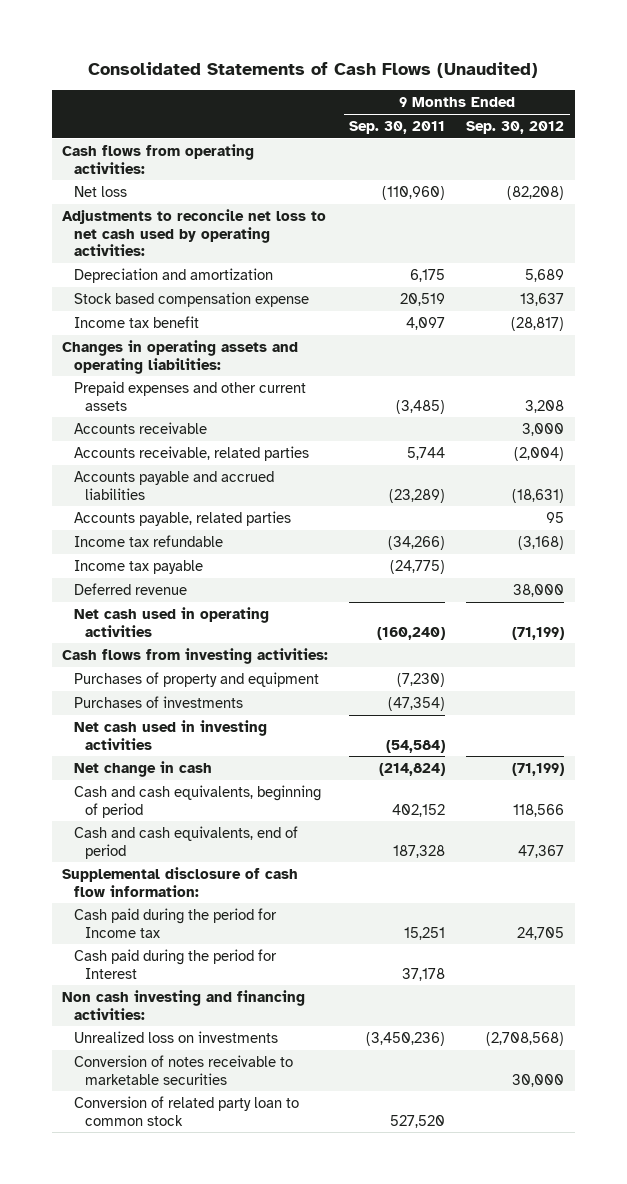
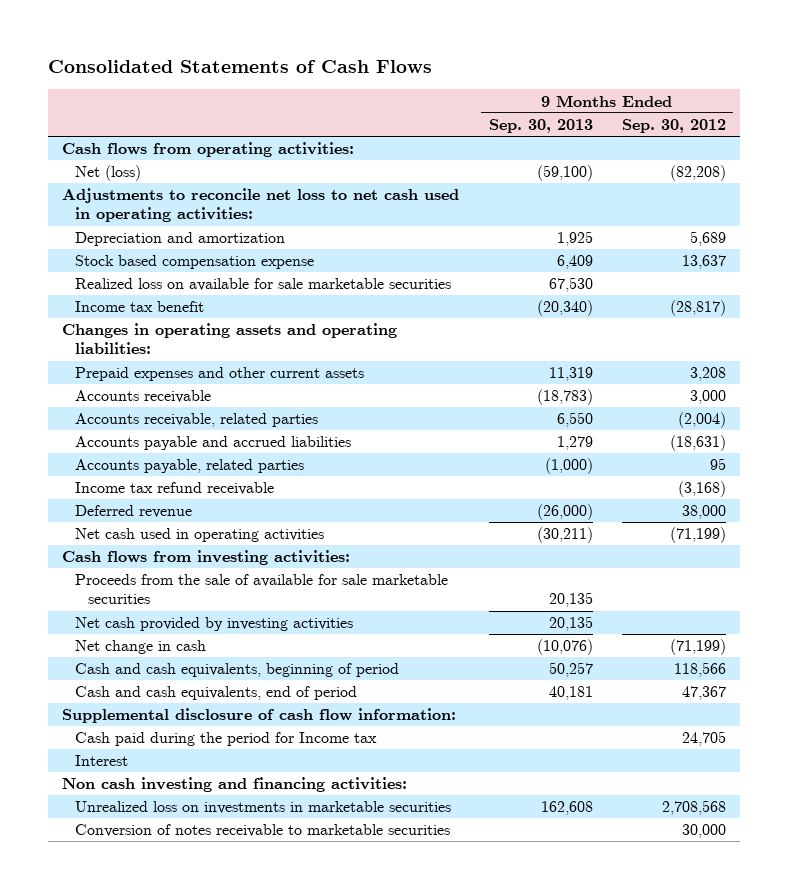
[88,62,539,79] Consolidated Statements of Cash Flows (Unaudited) -> [47,60,432,74] Consolidated Statements of Cash Flows
[349,121,446,135] Sep. 30, 2011 -> none
none -> [488,119,593,134] Sep. 30, 2013
[73,186,127,198] Net loss -> [75,165,142,182] Net (loss)
[62,209,327,257] Adjustments to reconcile net loss to net cash used by operating activities: -> [62,188,460,223] Adjustments to reconcile net loss to net cash used in operating activities:
none -> [75,278,452,292] Realized loss on available for sale marketable securities
[73,560,203,575] Income tax payable -> none
[73,535,223,548] Income tax refundable -> [75,482,275,496] Income tax refund receivable
[73,672,319,688] Purchases of property and equipment -> none
[73,696,243,709] Purchases of investments -> none
none -> [75,574,449,605] Proceeds from the sale of available for sale marketable securities
[73,720,267,750] Net cash used in investing activities -> [75,617,354,632] Net cash provided by investing activities
[73,949,277,979] Cash paid during the period for Interest -> [75,755,129,767] Interest
[73,1031,278,1044] Unrealized loss on investments -> [75,801,452,815] Unrealized loss on investments in marketable securities
[486,1032,565,1047] (2,708,568) -> [661,800,726,816] 2,708,568
[73,1096,299,1126] Conversion of related party loan to common stock -> none

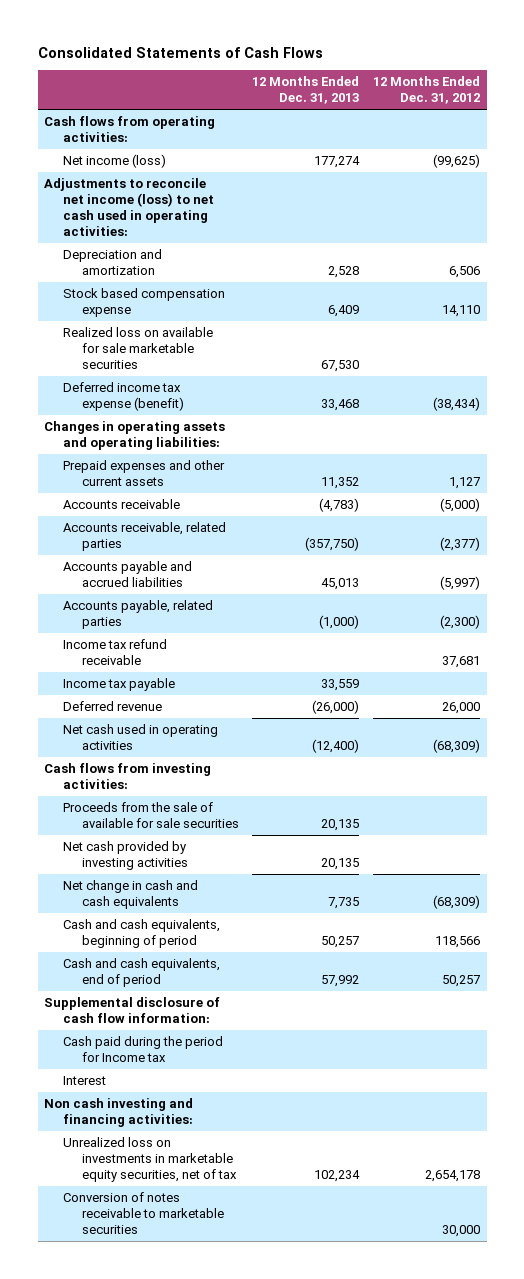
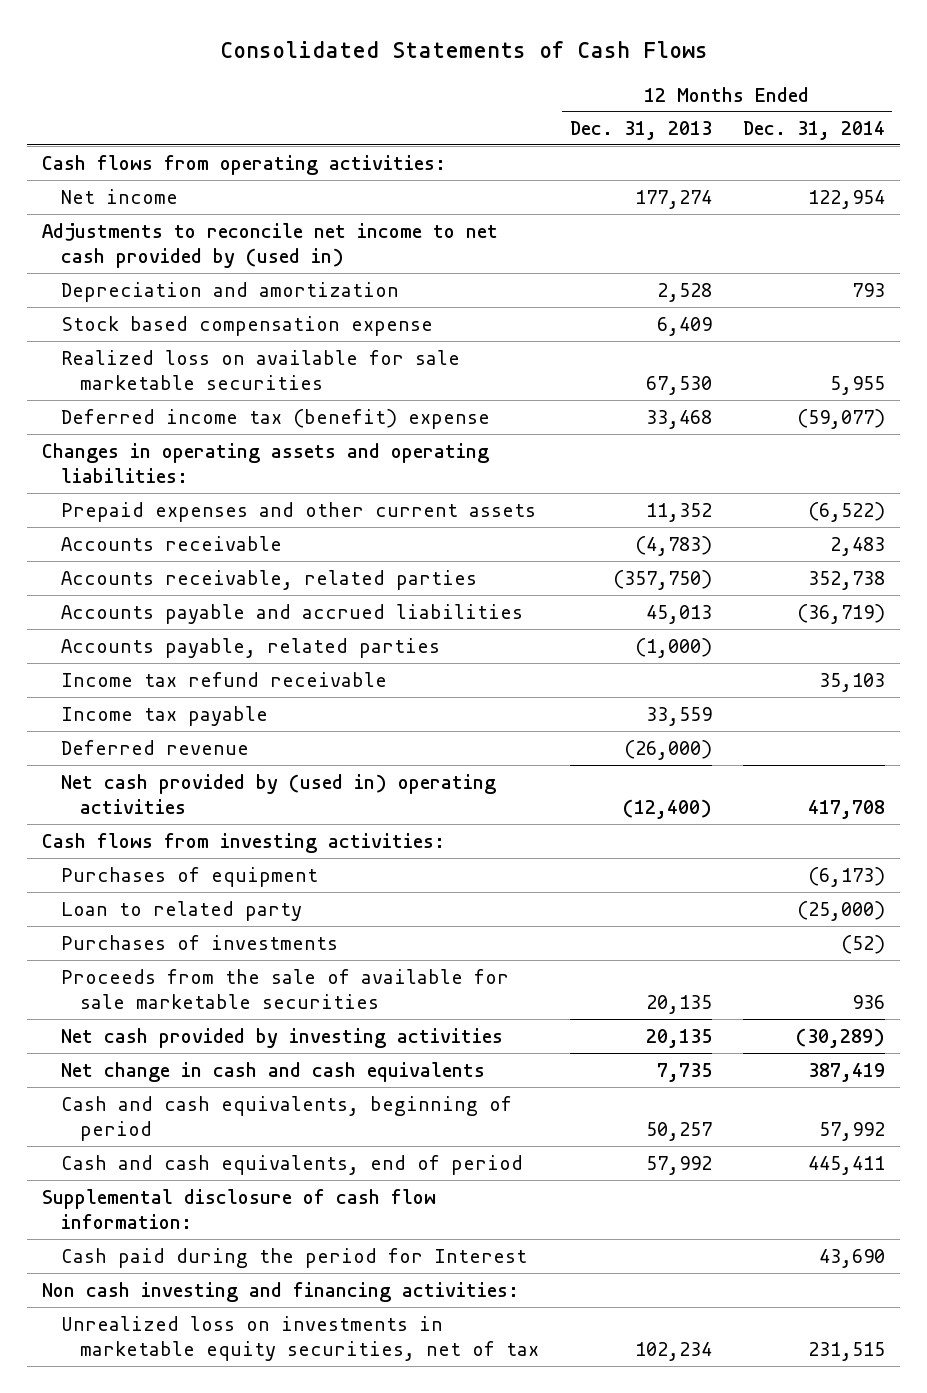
[372,76,480,105] 12 Months Ended Dec. 31, 2012 -> none
none -> [742,121,885,141] Dec. 31, 2014
[63,153,167,168] Net income (loss) -> [61,188,179,204] Net income
[44,177,215,236] Adjustments to reconcile net income (loss) to net cash used in operating activities: -> [42,222,499,269] Adjustments to reconcile net income to net cash provided by (used in)
[63,381,184,411] Deferred income tax expense (benefit) -> [61,408,491,429] Deferred income tax (benefit) expense
[63,723,219,750] Net cash used in operating activities -> [61,773,497,815] Net cash provided by (used in) operating activities
none -> [61,866,319,887] Purchases of equipment
none -> [61,900,303,921] Loan to related party
none -> [61,934,339,950] Purchases of investments
[63,801,239,828] Proceeds from the sale of available for sale securities -> [61,968,510,1010] Proceeds from the sale of available for sale marketable securities
[63,1035,224,1062] Cash paid during the period for Income tax -> none
[63,1075,107,1085] Interest -> [61,1247,528,1268] Cash paid during the period for Interest
[63,1191,224,1234] Conversion of notes receivable to marketable securities -> none

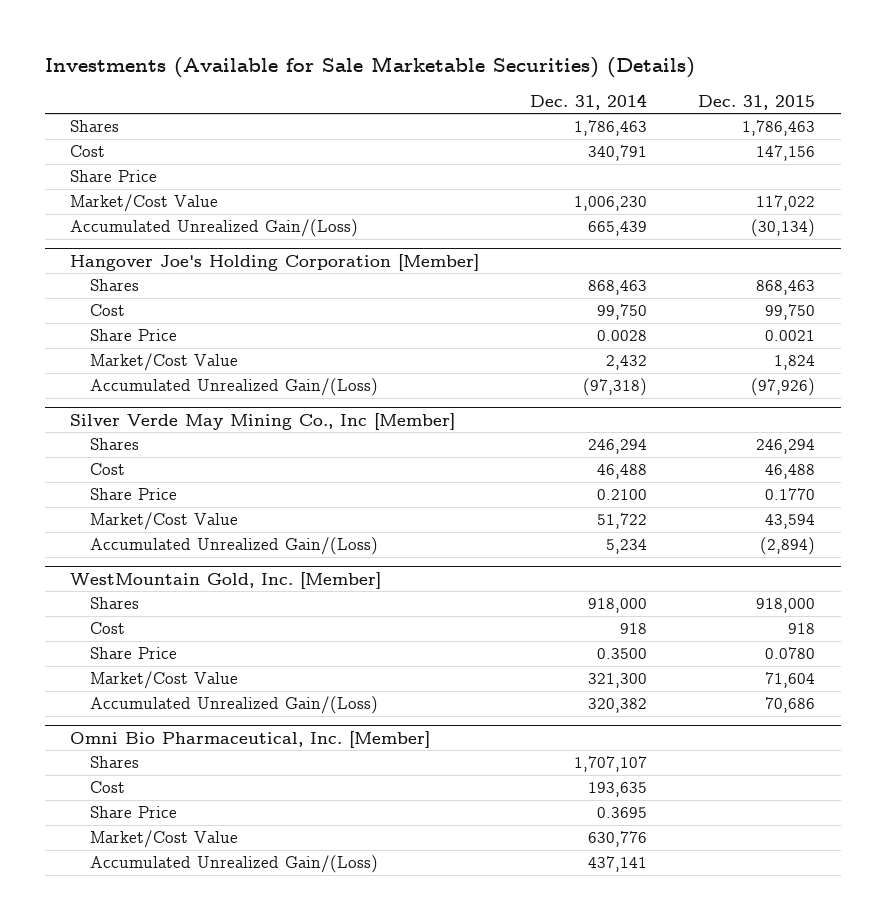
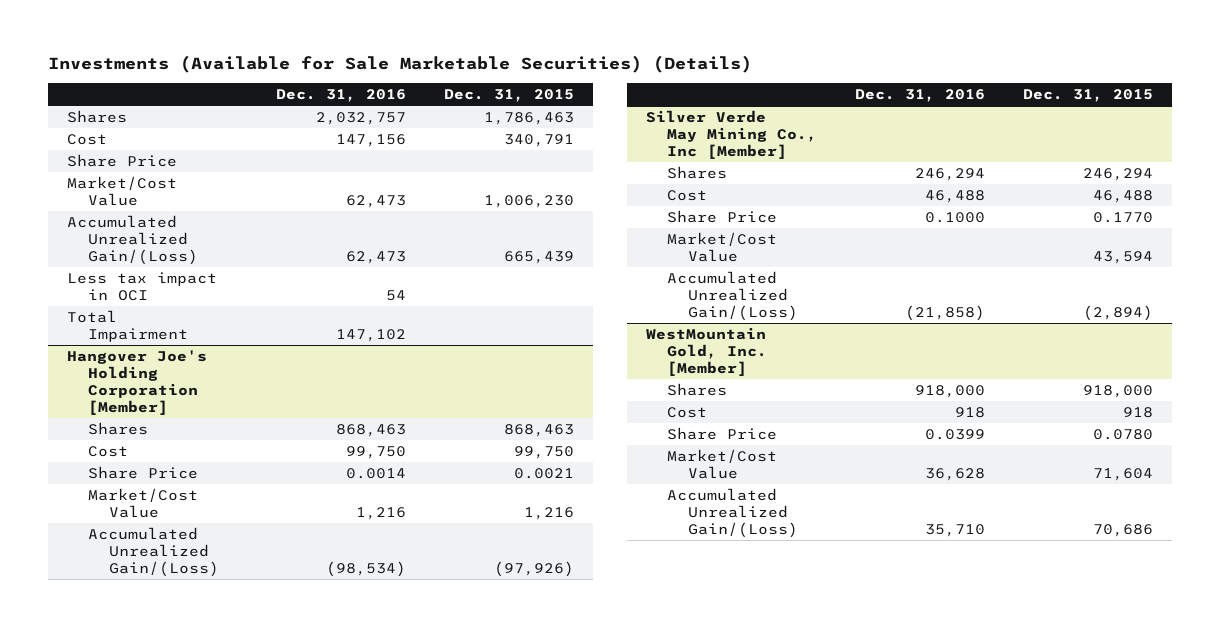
[530,93,648,110] Dec. 31, 2014 -> none
none -> [275,88,406,102] Dec. 31, 2016
[756,145,816,162] 147,156 -> [503,133,574,147] 340,791
[756,195,816,212] 117,022 -> [483,194,574,208] 1,006,230
[751,219,816,238] (30,134) -> [503,250,574,264] 665,439
none -> [66,271,217,301] Less tax impact in OCI
none -> [66,309,188,342] Total Impairment
[774,355,816,371] 1,824 -> [523,506,574,520] 1,216
[70,731,431,749] Omni Bio Pharmaceutical, Inc. [Member] -> none
[89,756,139,769] Shares -> none
[89,781,125,794] Cost -> none
[89,806,177,819] Share Price -> none
[89,830,238,849] Market/Cost Value -> none
[89,855,378,874] Accumulated Unrealized Gain/(Loss) -> none

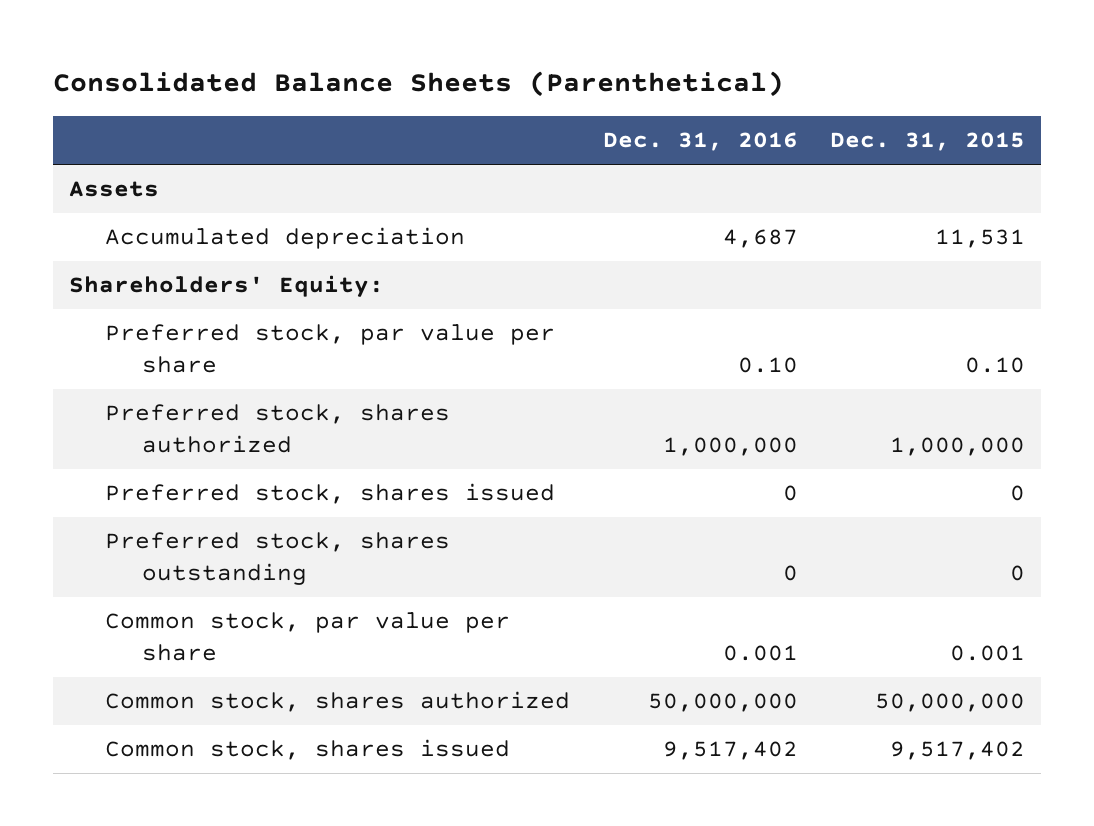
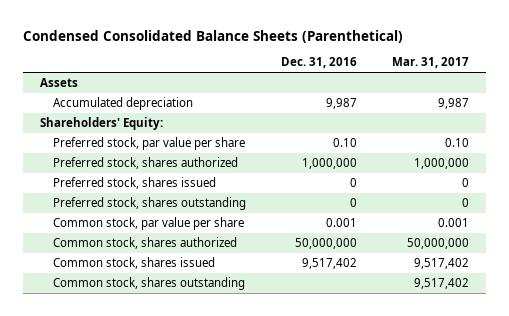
[52,71,784,98] Consolidated Balance Sheets (Parenthetical) -> [22,29,403,43] Condensed Consolidated Balance Sheets (Parenthetical)
[829,132,1025,152] Dec. 31, 2015 -> none
none -> [391,57,469,69] Mar. 31, 2017
[722,229,798,249] 4,687 -> [325,98,357,110] 9,987
none -> [53,277,246,291] Common stock, shares outstanding

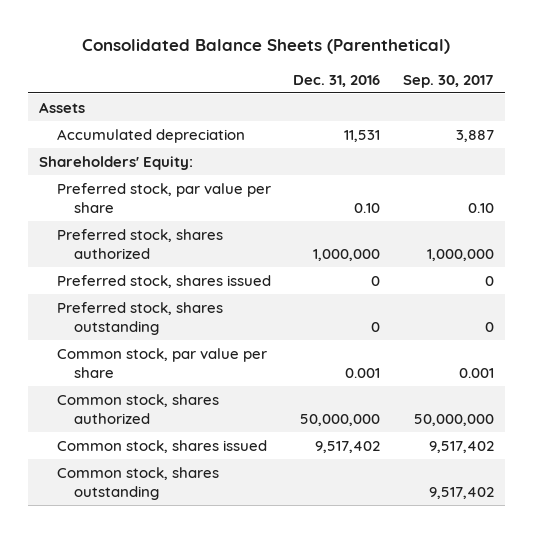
[22,29,403,43] Condensed Consolidated Balance Sheets (Parenthetical) -> [82,39,451,55] Consolidated Balance Sheets (Parenthetical)
[391,57,469,69] Mar. 31, 2017 -> none
none -> [402,74,494,88] Sep. 30, 2017
[325,98,357,110] 9,987 -> [344,129,381,142] 11,531

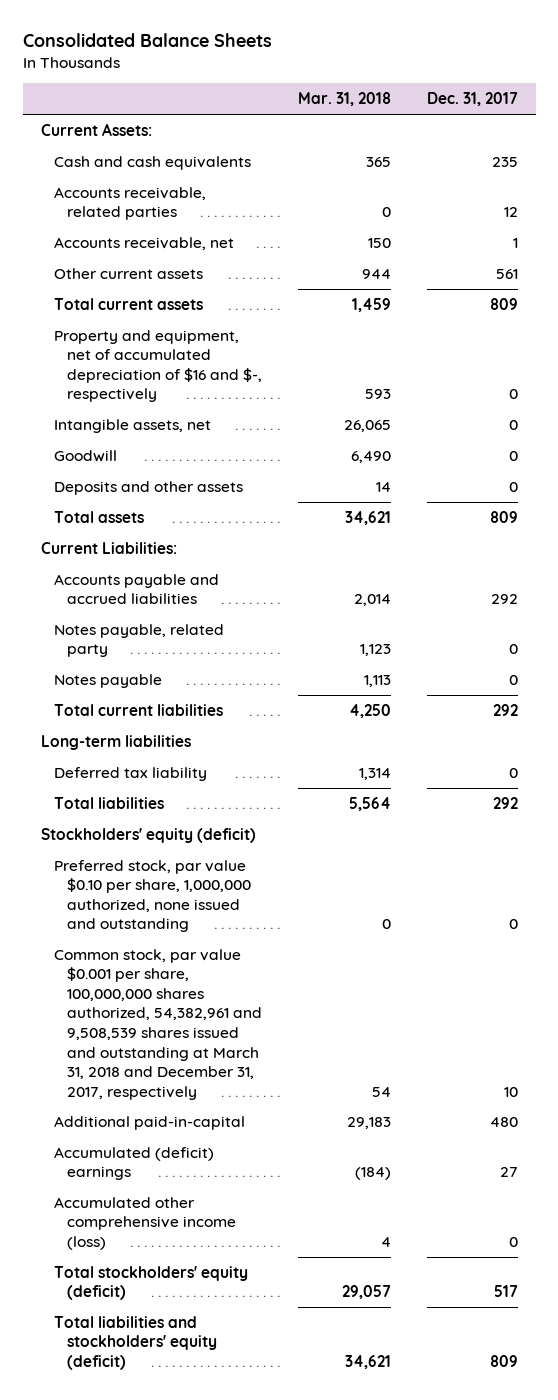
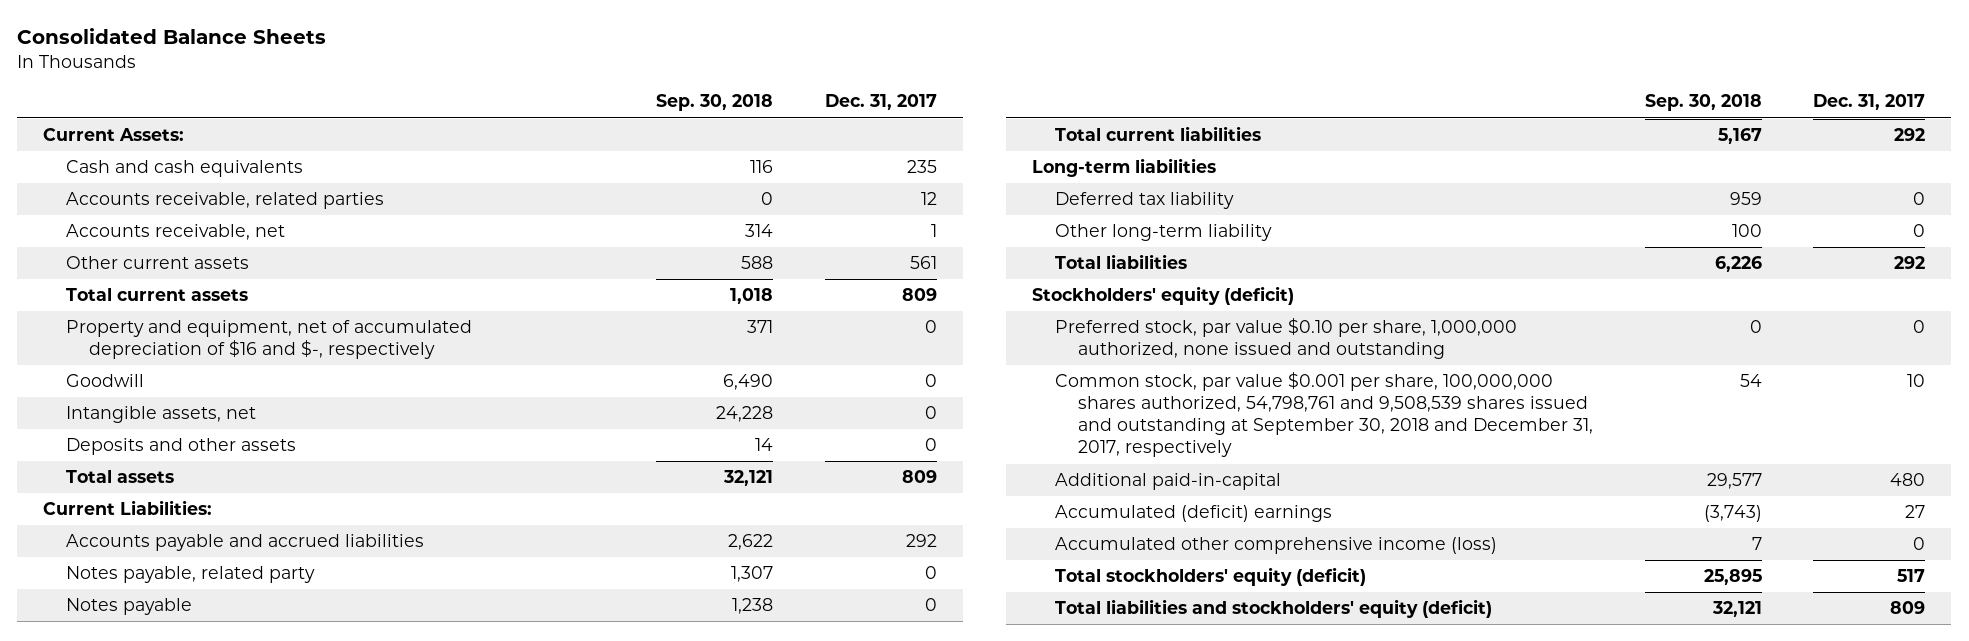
[298,92,392,107] Mar. 31, 2018 -> none
none -> [656,94,774,112] Sep. 30, 2018
[53,418,211,433] Intangible assets, net -> [66,406,257,424] Intangible assets, net
none -> [1054,224,1272,242] Other long-term liability
[53,948,263,1100] Common stock, par value $0.001 per share, 100,000,000 shares authorized, 54,382,961 and 9,508,539 shares issued and outstanding at March 31, 2018 and December 31, 2017, respectively -> [1054,372,1594,458] Common stock, par value $0.001 per share, 100,000,000 shares authorized, 54,798,761 and 9,508,539 shares issued and outstanding at September 30, 2018 and December 31, 2017, respectively

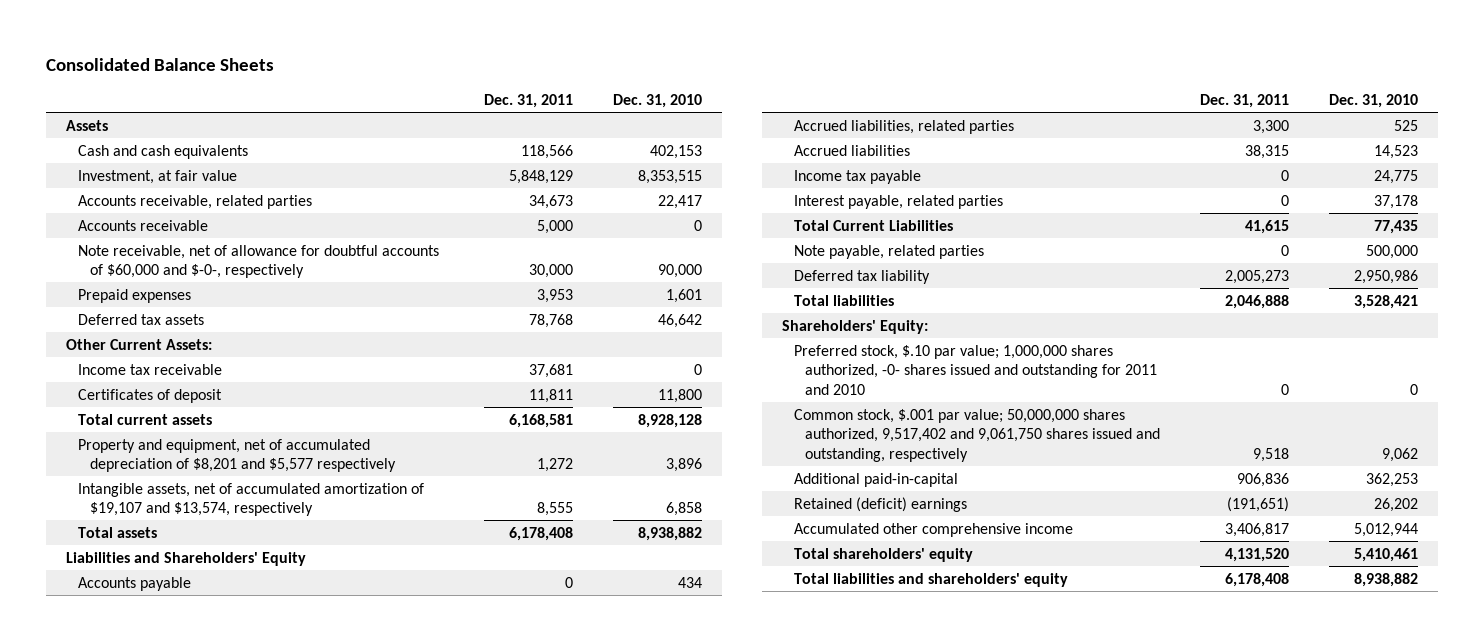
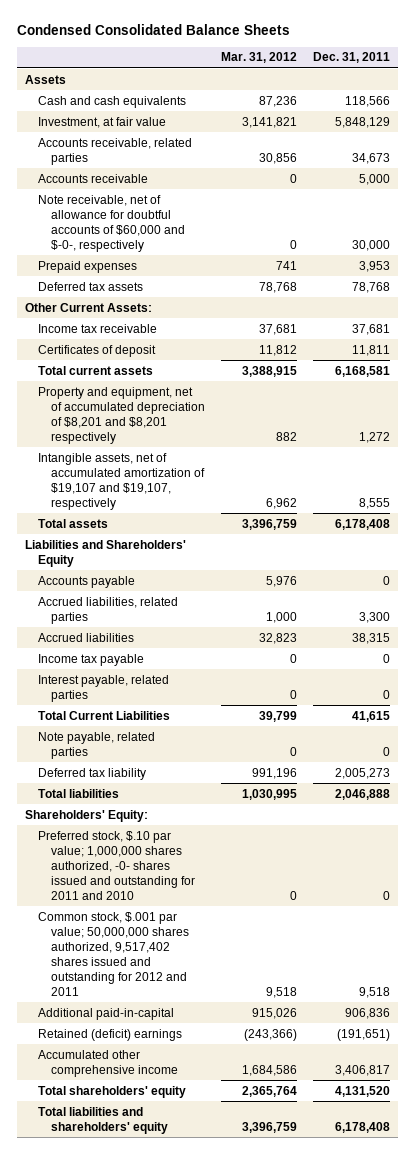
[46,58,275,72] Consolidated Balance Sheets -> [16,23,290,35] Condensed Consolidated Balance Sheets
[612,94,702,109] Dec. 31, 2010 -> none
none -> [221,52,298,64] Mar. 31, 2012
[77,438,396,473] Property and equipment, net of accumulated depreciation of $8,201 and $5,577 respectively -> [37,386,205,444] Property and equipment, net of accumulated depreciation of $8,201 and $8,201 respectively
[77,482,424,517] Intangible assets, net of accumulated amortization of $19,107 and $13,574, respectively -> [37,452,205,510] Intangible assets, net of accumulated amortization of $19,107 and $19,107, respectively
[793,408,1161,462] Common stock, $.001 par value; 50,000,000 shares authorized, 9,517,402 and 9,061,750 shares issued and outstanding, respectively -> [37,911,189,996] Common stock, $.001 par value; 50,000,000 shares authorized, 9,517,402 shares issued and outstanding for 2012 and 2011

